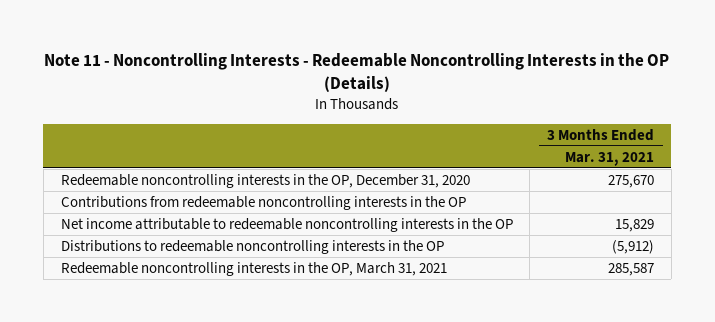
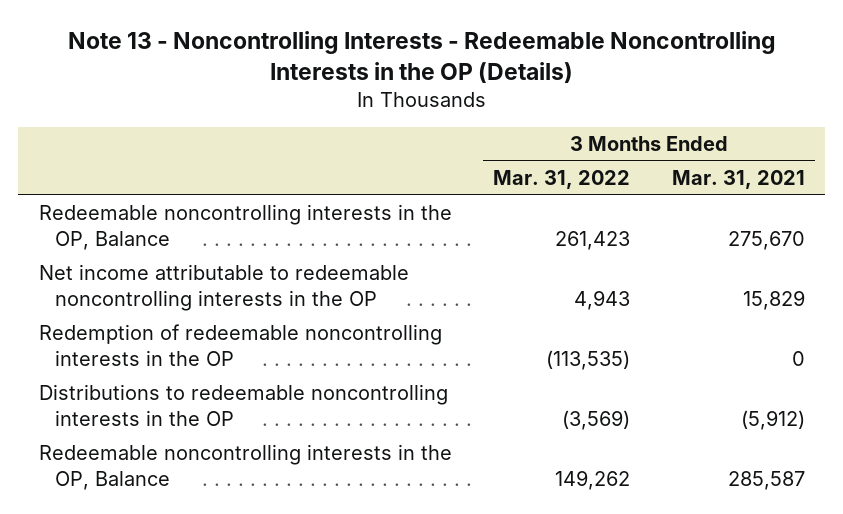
[44,53,670,93] Note 11 - Noncontrolling Interests - Redeemable Noncontrolling Interests in the OP (Details) -> [67,31,776,84] Note 13 - Noncontrolling Interests - Redeemable Noncontrolling Interests in the OP (Details)
none -> [493,169,631,189] Mar. 31, 2022
[60,195,466,210] Contributions from redeemable noncontrolling interests in the OP -> none
[60,173,470,188] Redeemable noncontrolling interests in the OP, December 31, 2020 -> [38,204,452,250] Redeemable noncontrolling interests in the OP, Balance
none -> [38,324,442,366] Redemption of redeemable noncontrolling interests in the OP
[60,261,447,276] Redeemable noncontrolling interests in the OP, March 31, 2021 -> [38,444,452,490] Redeemable noncontrolling interests in the OP, Balance

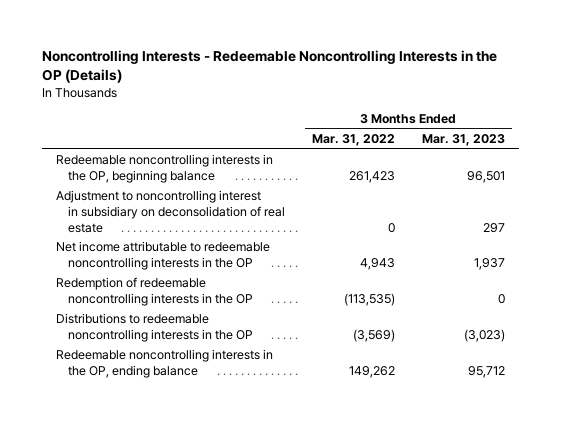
[67,31,776,84] Note 13 - Noncontrolling Interests - Redeemable Noncontrolling Interests in the OP (Details) -> [41,50,497,84] Noncontrolling Interests - Redeemable Noncontrolling Interests in the OP (Details)
[671,169,805,189] Mar. 31, 2021 -> none
none -> [421,134,505,147] Mar. 31, 2023
[38,204,452,250] Redeemable noncontrolling interests in the OP, Balance -> [55,154,273,184] Redeemable noncontrolling interests in the OP, beginning balance
none -> [55,190,285,233] Adjustment to noncontrolling interest in subsidiary on deconsolidation of real estate
[38,444,452,490] Redeemable noncontrolling interests in the OP, Balance -> [55,349,273,379] Redeemable noncontrolling interests in the OP, ending balance

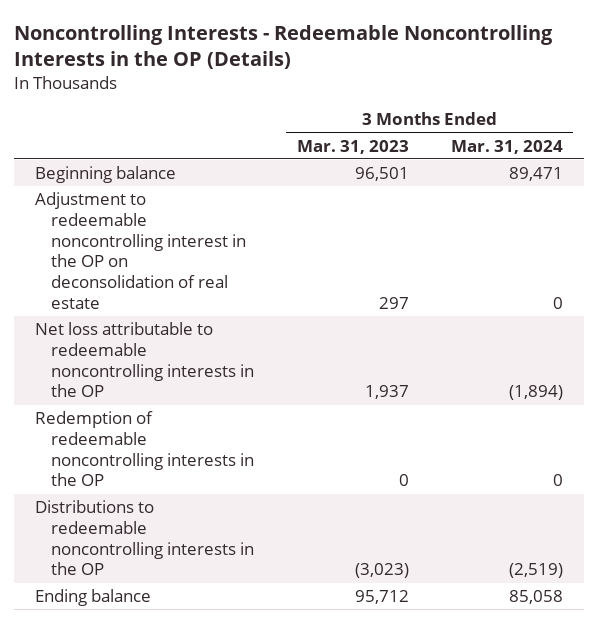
[311,134,395,147] Mar. 31, 2022 -> none
none -> [450,139,563,154] Mar. 31, 2024
[55,154,273,184] Redeemable noncontrolling interests in the OP, beginning balance -> [35,166,177,184] Beginning balance
[55,190,285,233] Adjustment to noncontrolling interest in subsidiary on deconsolidation of real estate -> [35,192,247,309] Adjustment to redeemable noncontrolling interest in the OP on deconsolidation of real estate
[55,241,270,271] Net income attributable to redeemable noncontrolling interests in the OP -> [35,322,255,398] Net loss attributable to redeemable noncontrolling interests in the OP
[55,349,273,379] Redeemable noncontrolling interests in the OP, ending balance -> [35,589,152,607] Ending balance

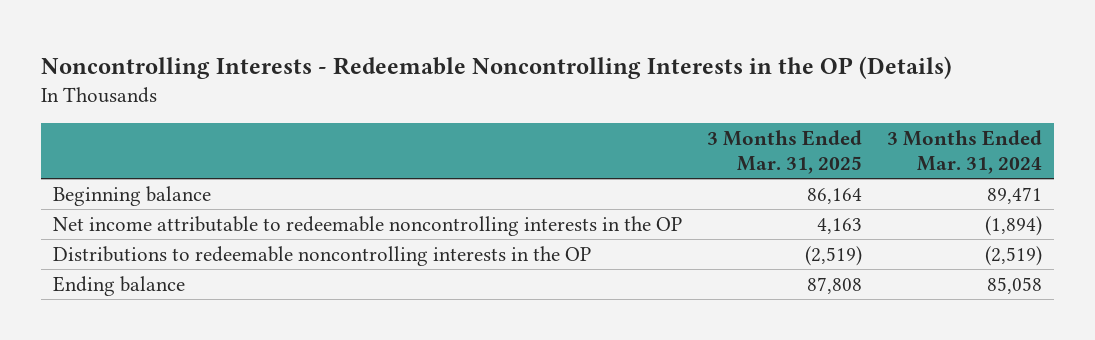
[296,139,409,154] Mar. 31, 2023 -> none
none -> [707,130,863,175] 3 Months Ended Mar. 31, 2025
[35,192,247,309] Adjustment to redeemable noncontrolling interest in the OP on deconsolidation of real estate -> none
[35,411,255,487] Redemption of redeemable noncontrolling interests in the OP -> none
[35,322,255,398] Net loss attributable to redeemable noncontrolling interests in the OP -> [53,216,683,237] Net income attributable to redeemable noncontrolling interests in the OP

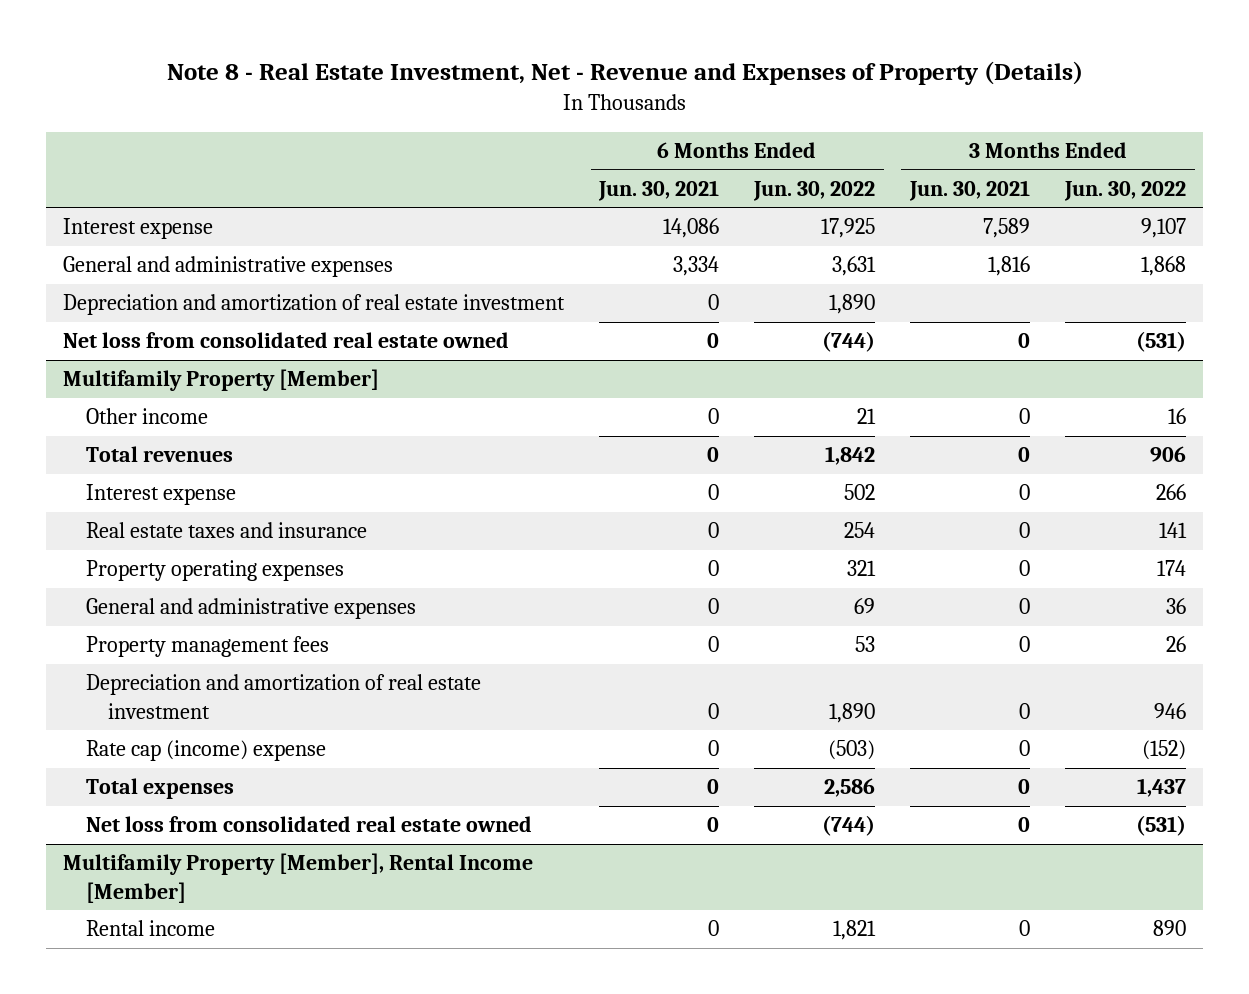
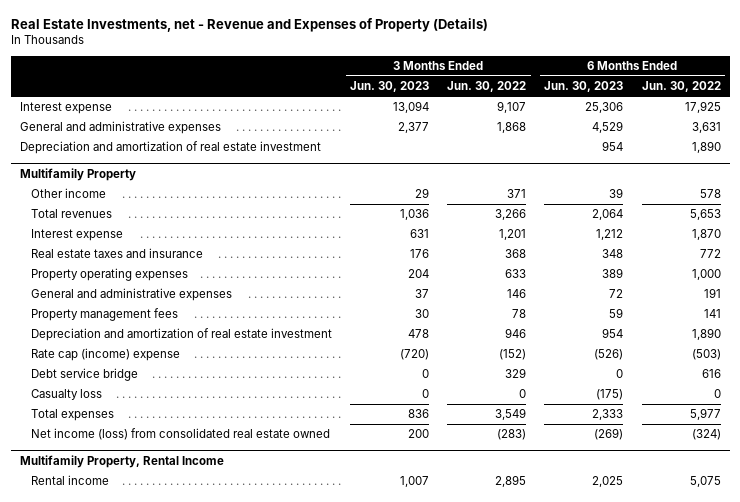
[166,61,1083,86] Note 8 - Real Estate Investment, Net - Revenue and Expenses of Property (Details) -> [10,17,488,32] Real Estate Investments, net - Revenue and Expenses of Property (Details)
[598,179,720,201] Jun. 30, 2021 -> none
[908,179,1030,201] Jun. 30, 2021 -> none
none -> [350,81,430,93] Jun. 30, 2023
none -> [544,81,624,93] Jun. 30, 2023
[63,332,510,349] Net loss from consolidated real estate owned -> none
[63,369,380,392] Multifamily Property [Member] -> [19,168,136,182] Multifamily Property
[857,408,877,425] 21 -> [699,189,721,199] 578
[1167,408,1186,425] 16 -> [507,189,527,199] 371
[825,446,876,466] 1,842 -> [689,209,721,221] 5,653
[1149,446,1186,463] 906 -> [495,209,527,221] 3,266
[844,484,876,501] 502 -> [691,229,721,241] 1,870
[1155,484,1186,501] 266 -> [499,229,527,241] 1,201
[844,522,876,539] 254 -> [699,249,721,259] 772
[1158,522,1187,539] 141 -> [505,249,527,259] 368
[847,560,877,577] 321 -> [691,269,721,281] 1,000
[1156,560,1186,577] 174 -> [505,269,527,279] 633
[854,598,876,615] 69 -> [703,288,721,299] 191
[1165,598,1186,615] 36 -> [507,289,527,299] 146
[855,636,876,653] 53 -> [703,309,721,319] 141
[1165,636,1186,653] 26 -> [512,309,527,319] 78
none -> [31,368,139,382] Debt service bridge
none -> [31,389,103,401] Casualty loss
[824,778,876,798] 2,586 -> [689,408,721,421] 5,977
[1136,778,1186,798] 1,437 -> [495,408,527,421] 3,549
[85,816,532,833] Net loss from consolidated real estate owned -> [31,428,331,441] Net income (loss) from consolidated real estate owned
[822,815,876,837] (744) -> [691,429,721,441] (324)
[1135,815,1186,837] (531) -> [497,429,527,441] (283)
[63,853,534,903] Multifamily Property [Member], Rental Income [Member] -> [19,455,224,469] Multifamily Property, Rental Income
[833,920,877,941] 1,821 -> [689,476,721,488] 5,075
[1152,920,1186,937] 890 -> [495,475,527,488] 2,895

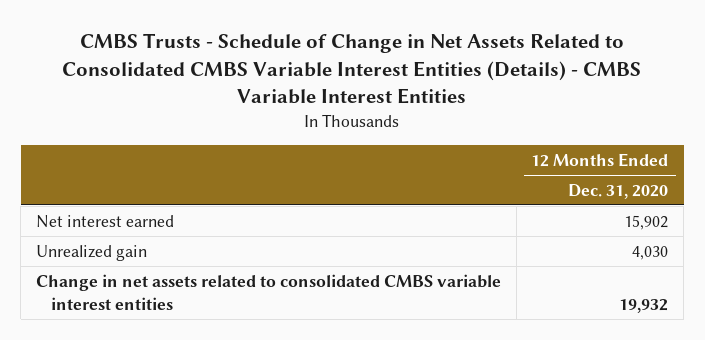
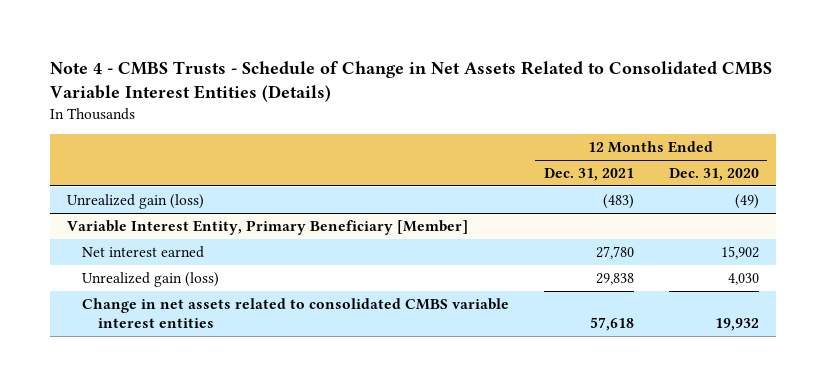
[62,33,642,105] CMBS Trusts - Schedule of Change in Net Assets Related to Consolidated CMBS Variable Interest Entities (Details) - CMBS Variable Interest Entities -> [49,60,772,102] Note 4 - CMBS Trusts - Schedule of Change in Net Assets Related to Consolidated CMBS Variable Interest Entities (Details)
none -> [544,168,635,182] Dec. 31, 2021
none -> [67,193,205,209] Unrealized gain (loss)
none -> [67,219,469,235] Variable Interest Entity, Primary Beneficiary [Member]
[36,244,148,261] Unrealized gain -> [82,271,220,287] Unrealized gain (loss)

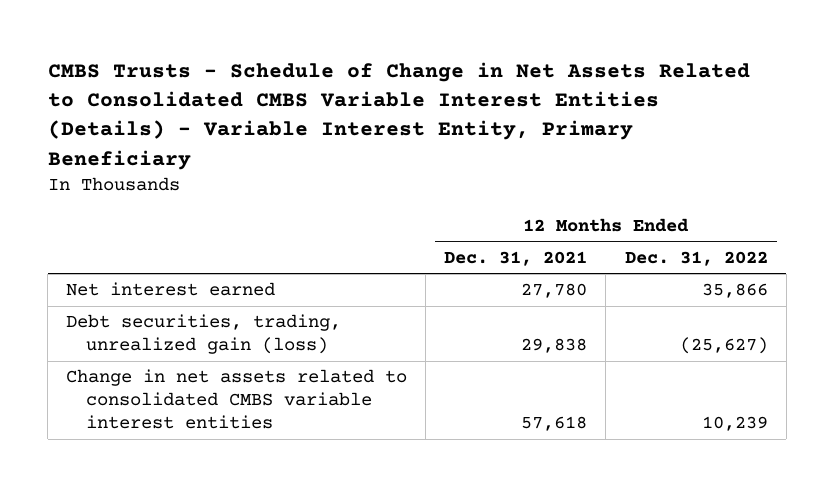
[49,60,772,102] Note 4 - CMBS Trusts - Schedule of Change in Net Assets Related to Consolidated CMBS Variable Interest Entities (Details) -> [47,61,750,170] CMBS Trusts - Schedule of Change in Net Assets Related to Consolidated CMBS Variable Interest Entities (Details) - Variable Interest Entity, Primary Beneficiary
[668,168,759,182] Dec. 31, 2020 -> none
none -> [624,250,768,266] Dec. 31, 2022
[67,193,205,209] Unrealized gain (loss) -> none
[67,219,469,235] Variable Interest Entity, Primary Beneficiary [Member] -> none
[82,271,220,287] Unrealized gain (loss) -> [66,314,342,355] Debt securities, trading, unrealized gain (loss)

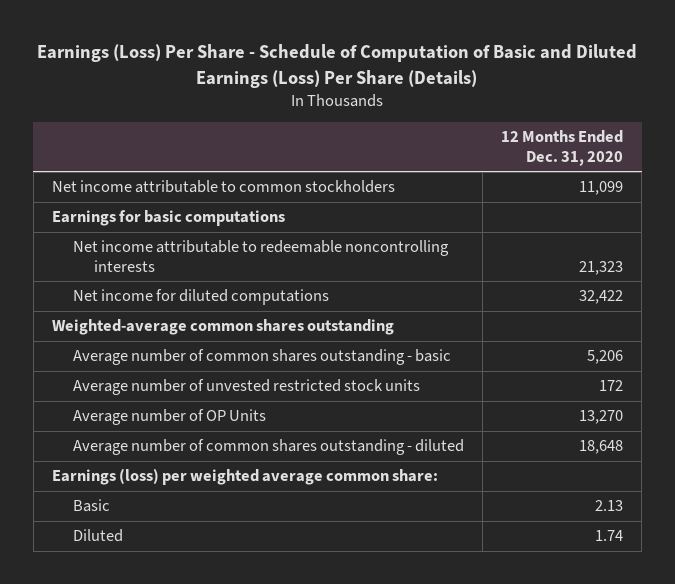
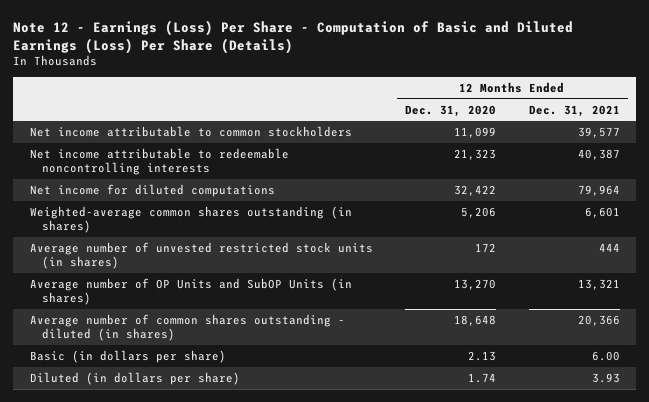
[37,44,638,88] Earnings (Loss) Per Share - Schedule of Computation of Basic and Diluted Earnings (Loss) Per Share (Details) -> [13,19,574,54] Note 12 - Earnings (Loss) Per Share - Computation of Basic and Diluted Earnings (Loss) Per Share (Details)
none -> [528,104,620,117] Dec. 31, 2021
[51,210,285,227] Earnings for basic computations -> none
[51,319,394,336] Weighted-average common shares outstanding -> none
[51,468,438,486] Earnings (loss) per weighted average common share: -> none
[73,349,452,366] Average number of common shares outstanding - basic -> [29,205,352,234] Weighted-average common shares outstanding (in shares)
[73,379,421,396] Average number of unvested restricted stock units -> [29,241,373,270] Average number of unvested restricted stock units (in shares)
[73,409,267,426] Average number of OP Units -> [29,277,352,306] Average number of OP Units and SubOP Units (in shares)
[73,439,465,456] Average number of common shares outstanding - diluted -> [29,313,345,342] Average number of common shares outstanding - diluted (in shares)
[73,499,111,513] Basic -> [29,349,226,363] Basic (in dollars per share)
[73,529,124,543] Diluted -> [29,371,240,385] Diluted (in dollars per share)

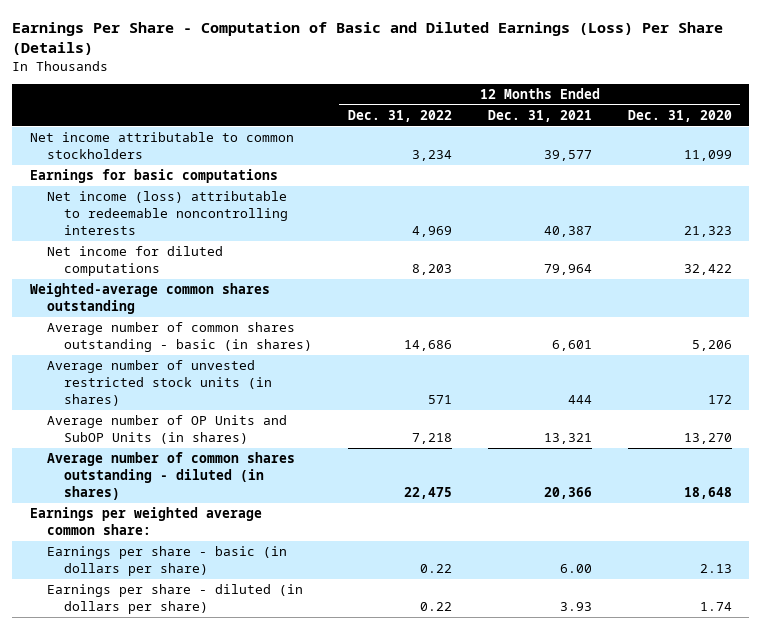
[13,19,574,54] Note 12 - Earnings (Loss) Per Share - Computation of Basic and Diluted Earnings (Loss) Per Share (Details) -> [12,21,724,56] Earnings Per Share - Computation of Basic and Diluted Earnings (Loss) Per Share (Details)
none -> [348,110,453,123] Dec. 31, 2022
none -> [30,169,279,184] Earnings for basic computations
[29,147,289,176] Net income attributable to redeemable noncontrolling interests -> [47,191,289,236] Net income (loss) attributable to redeemable noncontrolling interests
none -> [30,283,271,315] Weighted-average common shares outstanding
[29,205,352,234] Weighted-average common shares outstanding (in shares) -> [47,322,313,353] Average number of common shares outstanding - basic (in shares)
none -> [30,507,263,536] Earnings per weighted average common share:
[29,349,226,363] Basic (in dollars per share) -> [47,546,288,577] Earnings per share - basic (in dollars per share)
[29,371,240,385] Diluted (in dollars per share) -> [47,584,304,615] Earnings per share - diluted (in dollars per share)

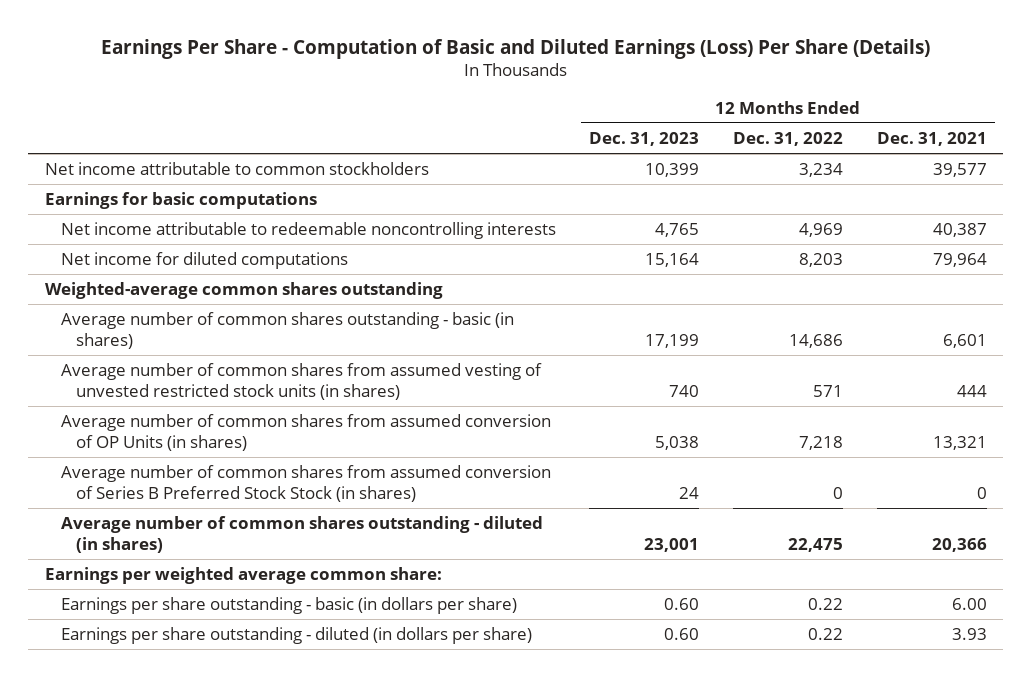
[627,110,732,123] Dec. 31, 2020 -> none
none -> [589,131,700,146] Dec. 31, 2023
[47,191,289,236] Net income (loss) attributable to redeemable noncontrolling interests -> [60,221,556,239] Net income attributable to redeemable noncontrolling interests
[47,360,273,407] Average number of unvested restricted stock units (in shares) -> [60,362,542,400] Average number of common shares from assumed vesting of unvested restricted stock units (in shares)
[47,415,288,445] Average number of OP Units and SubOP Units (in shares) -> [60,413,551,451] Average number of common shares from assumed conversion of OP Units (in shares)
none -> [60,464,551,502] Average number of common shares from assumed conversion of Series B Preferred Stock Stock (in shares)
[47,546,288,577] Earnings per share - basic (in dollars per share) -> [60,596,517,614] Earnings per share outstanding - basic (in dollars per share)
[47,584,304,615] Earnings per share - diluted (in dollars per share) -> [60,626,532,644] Earnings per share outstanding - diluted (in dollars per share)

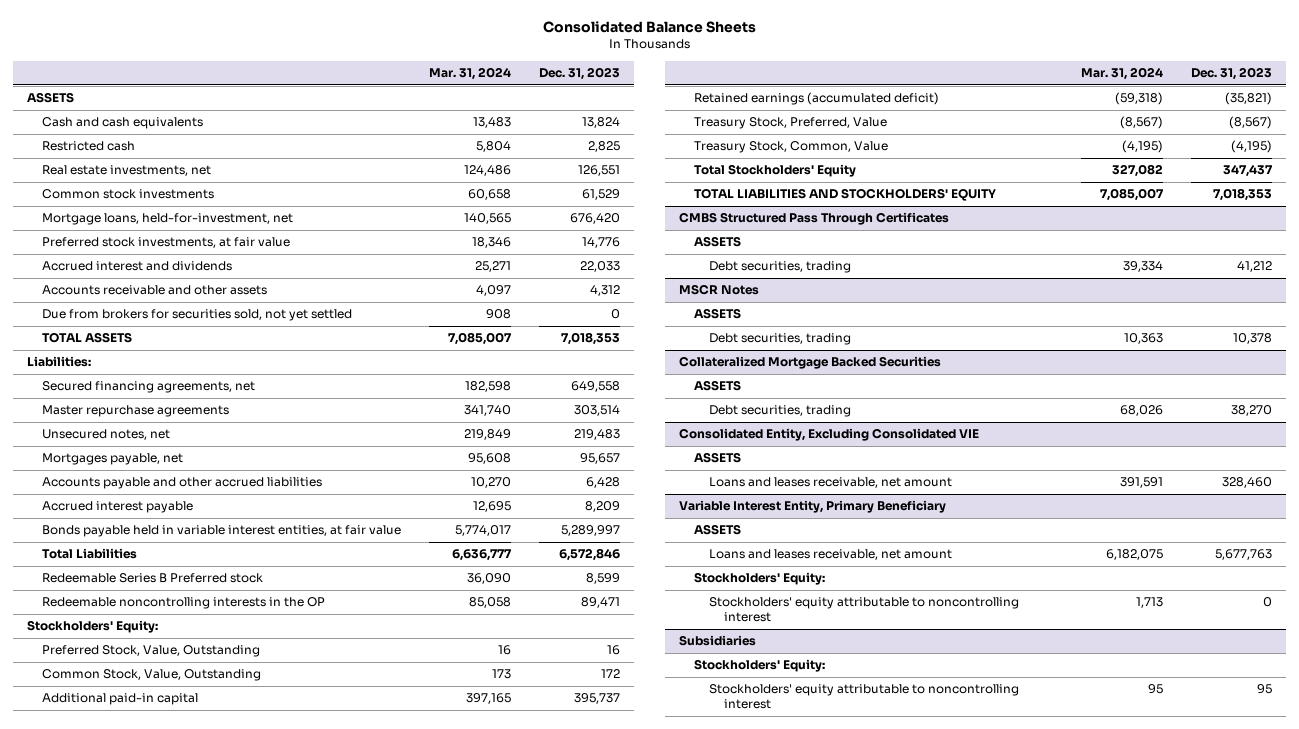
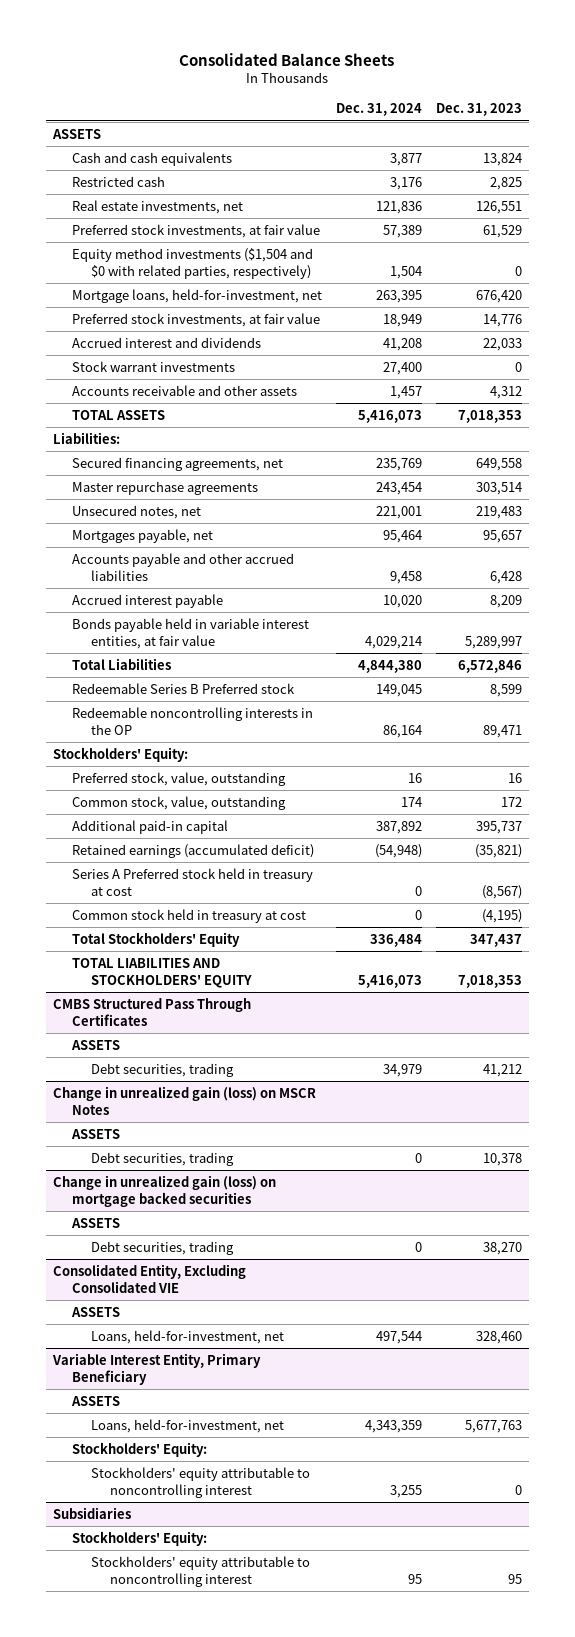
[429,67,512,81] Mar. 31, 2024 -> none
none -> [335,103,422,117] Dec. 31, 2024
[42,189,215,200] Common stock investments -> [71,223,320,238] Preferred stock investments, at fair value
none -> [71,247,313,279] Equity method investments ($1,504 and $0 with related parties, respectively)
none -> [71,360,235,372] Stock warrant investments
[42,309,353,322] Due from brokers for securities sold, not yet settled -> none
[42,645,261,658] Preferred Stock, Value, Outstanding -> [71,771,286,786] Preferred stock, value, outstanding
[42,669,262,682] Common Stock, Value, Outstanding -> [71,795,286,810] Common stock, value, outstanding
[693,117,887,130] Treasury Stock, Preferred, Value -> [71,867,313,896] Series A Preferred stock held in treasury at cost
[693,141,888,154] Treasury Stock, Common, Value -> [71,908,306,923] Common stock held in treasury at cost
[678,284,759,296] MSCR Notes -> [52,1085,316,1115] Change in unrealized gain (loss) on MSCR Notes
[678,356,941,370] Collateralized Mortgage Backed Securities -> [52,1174,276,1207] Change in unrealized gain (loss) on mortgage backed securities
[708,477,952,489] Loans and leases receivable, net amount -> [90,1329,284,1344] Loans, held-for-investment, net
[708,549,952,561] Loans and leases receivable, net amount -> [90,1418,284,1433] Loans, held-for-investment, net

